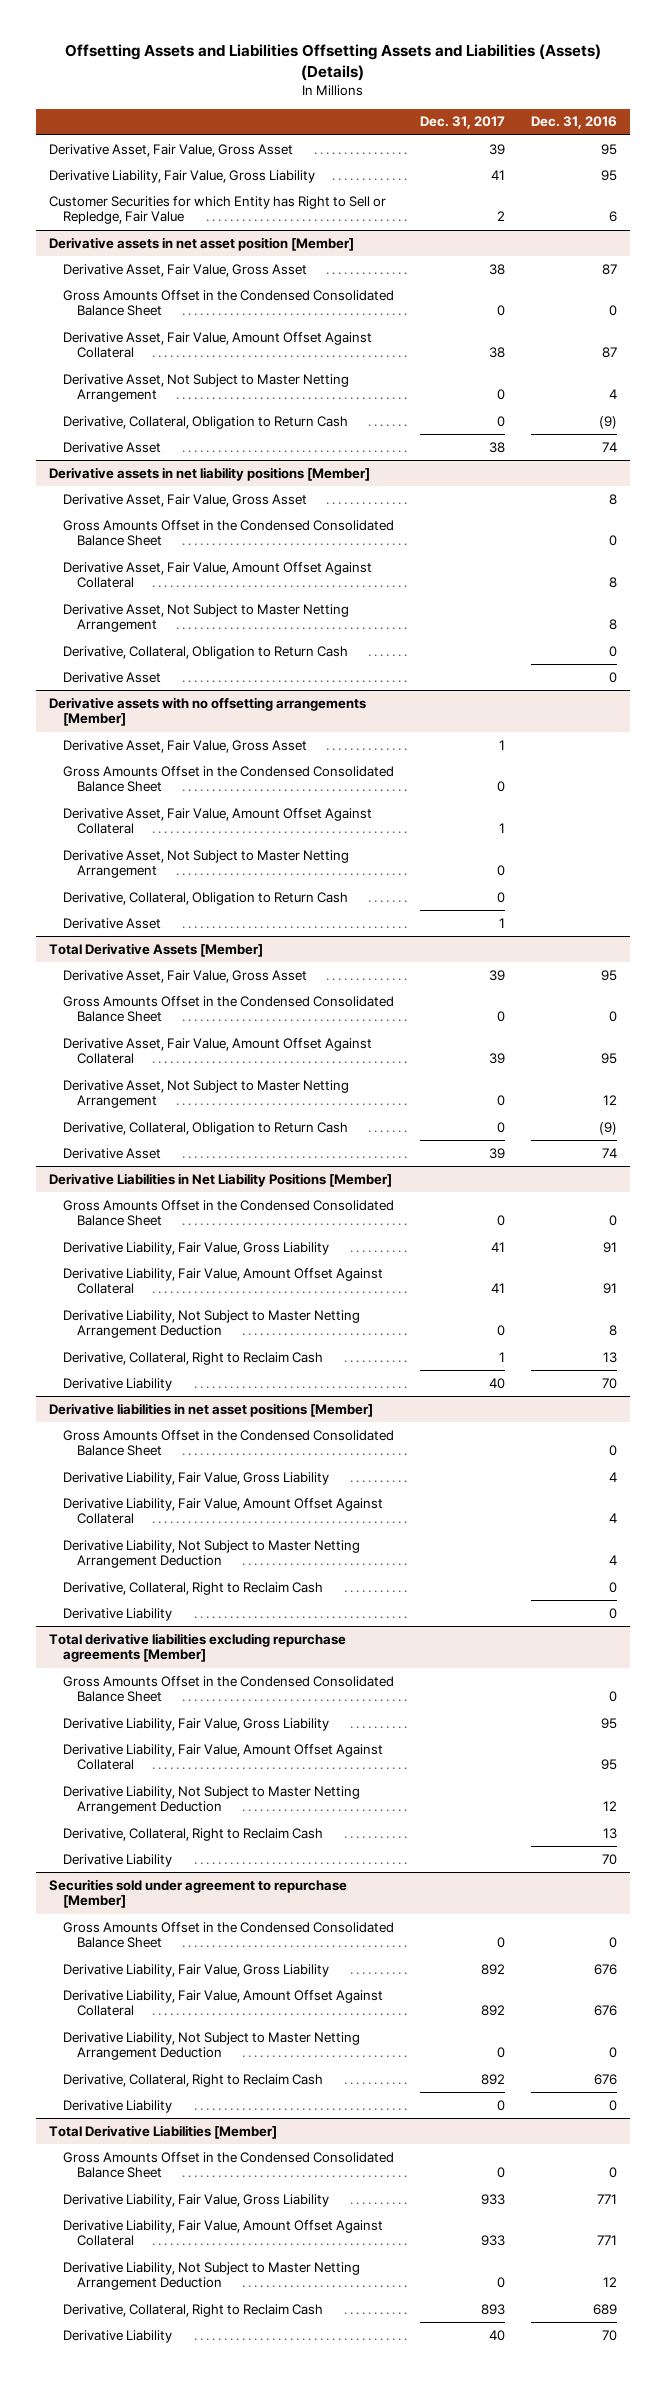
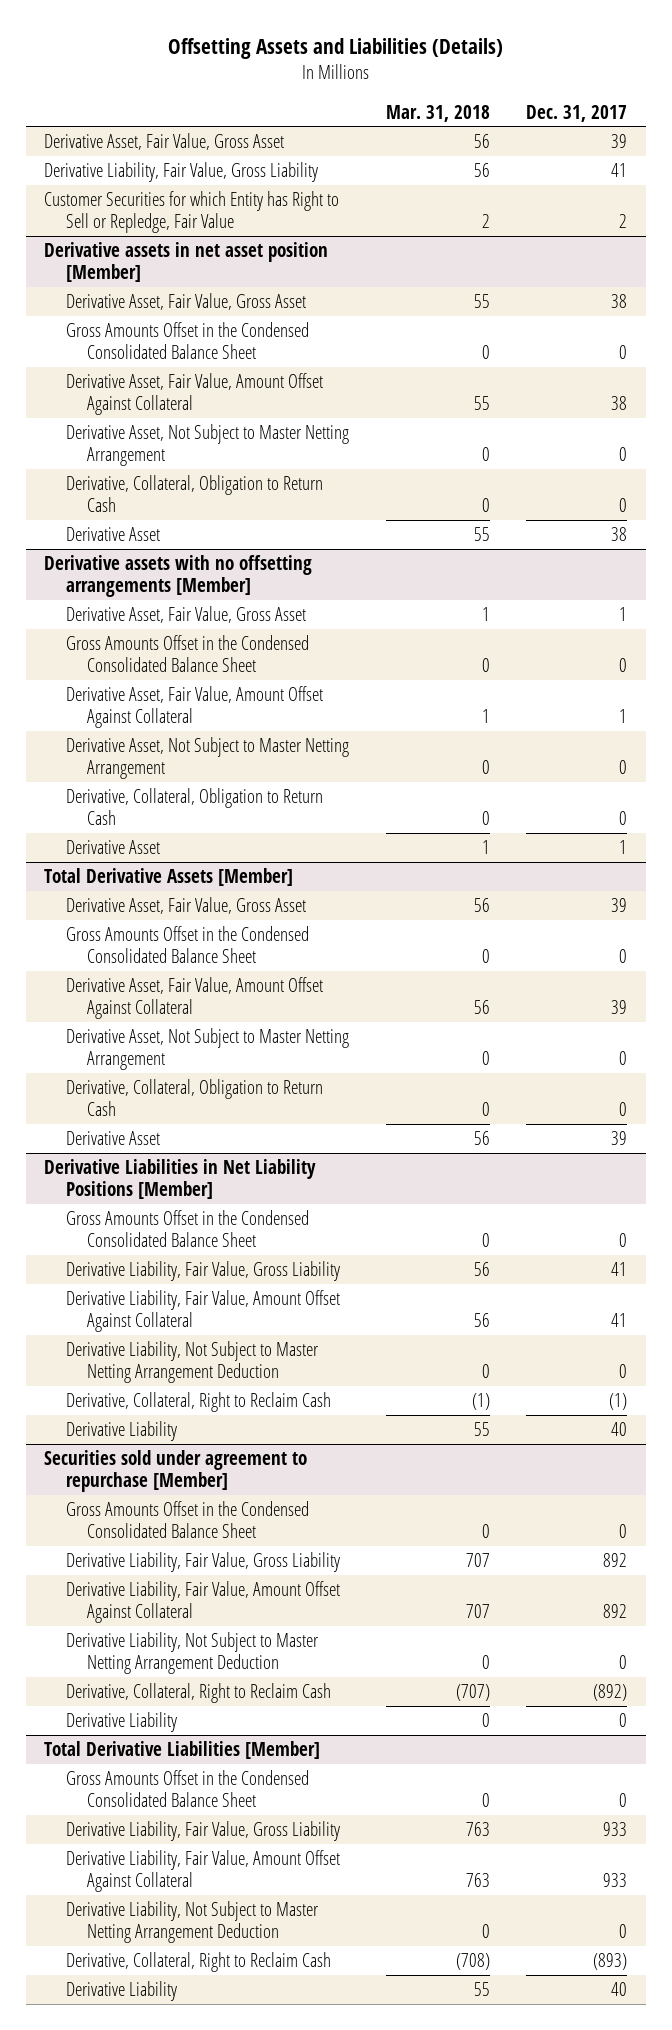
[64,44,601,82] Offsetting Assets and Liabilities Offsetting Assets and Liabilities (Assets) (Details) -> [167,38,503,60] Offsetting Assets and Liabilities (Details)
[530,116,617,130] Dec. 31, 2016 -> none
none -> [385,104,490,122] Mar. 31, 2018
[48,466,370,481] Derivative assets in net liability positions [Member] -> none
[62,493,307,507] Derivative Asset, Fair Value, Gross Asset -> none
[62,519,394,547] Gross Amounts Offset in the Condensed Consolidated Balance Sheet -> none
[62,561,372,589] Derivative Asset, Fair Value, Amount Offset Against Collateral -> none
[62,603,349,633] Derivative Asset, Not Subject to Master Netting Arrangement -> none
[62,645,348,659] Derivative, Collateral, Obligation to Return Cash -> none
[62,671,161,683] Derivative Asset -> none
[498,1351,505,1362] 1 -> [609,1392,628,1410] (1)
[48,1402,373,1417] Derivative liabilities in net asset positions [Member] -> none
[62,1429,394,1457] Gross Amounts Offset in the Condensed Consolidated Balance Sheet -> none
[62,1471,329,1485] Derivative Liability, Fair Value, Gross Liability -> none
[62,1497,383,1525] Derivative Liability, Fair Value, Amount Offset Against Collateral -> none
[62,1539,360,1569] Derivative Liability, Not Subject to Master Netting Arrangement Deduction -> none
[62,1581,323,1595] Derivative, Collateral, Right to Reclaim Cash -> none
[62,1607,172,1621] Derivative Liability -> none
[48,1632,346,1663] Total derivative liabilities excluding repurchase agreements [Member] -> none
[62,1675,394,1703] Gross Amounts Offset in the Condensed Consolidated Balance Sheet -> none
[62,1717,329,1731] Derivative Liability, Fair Value, Gross Liability -> none
[62,1743,383,1771] Derivative Liability, Fair Value, Amount Offset Against Collateral -> none
[62,1785,360,1815] Derivative Liability, Not Subject to Master Netting Arrangement Deduction -> none
[62,1827,323,1841] Derivative, Collateral, Right to Reclaim Cash -> none
[62,1853,172,1867] Derivative Liability -> none
[480,2073,505,2085] 892 -> [593,1683,628,1701] (892)
[480,2303,505,2315] 893 -> [593,1952,628,1970] (893)

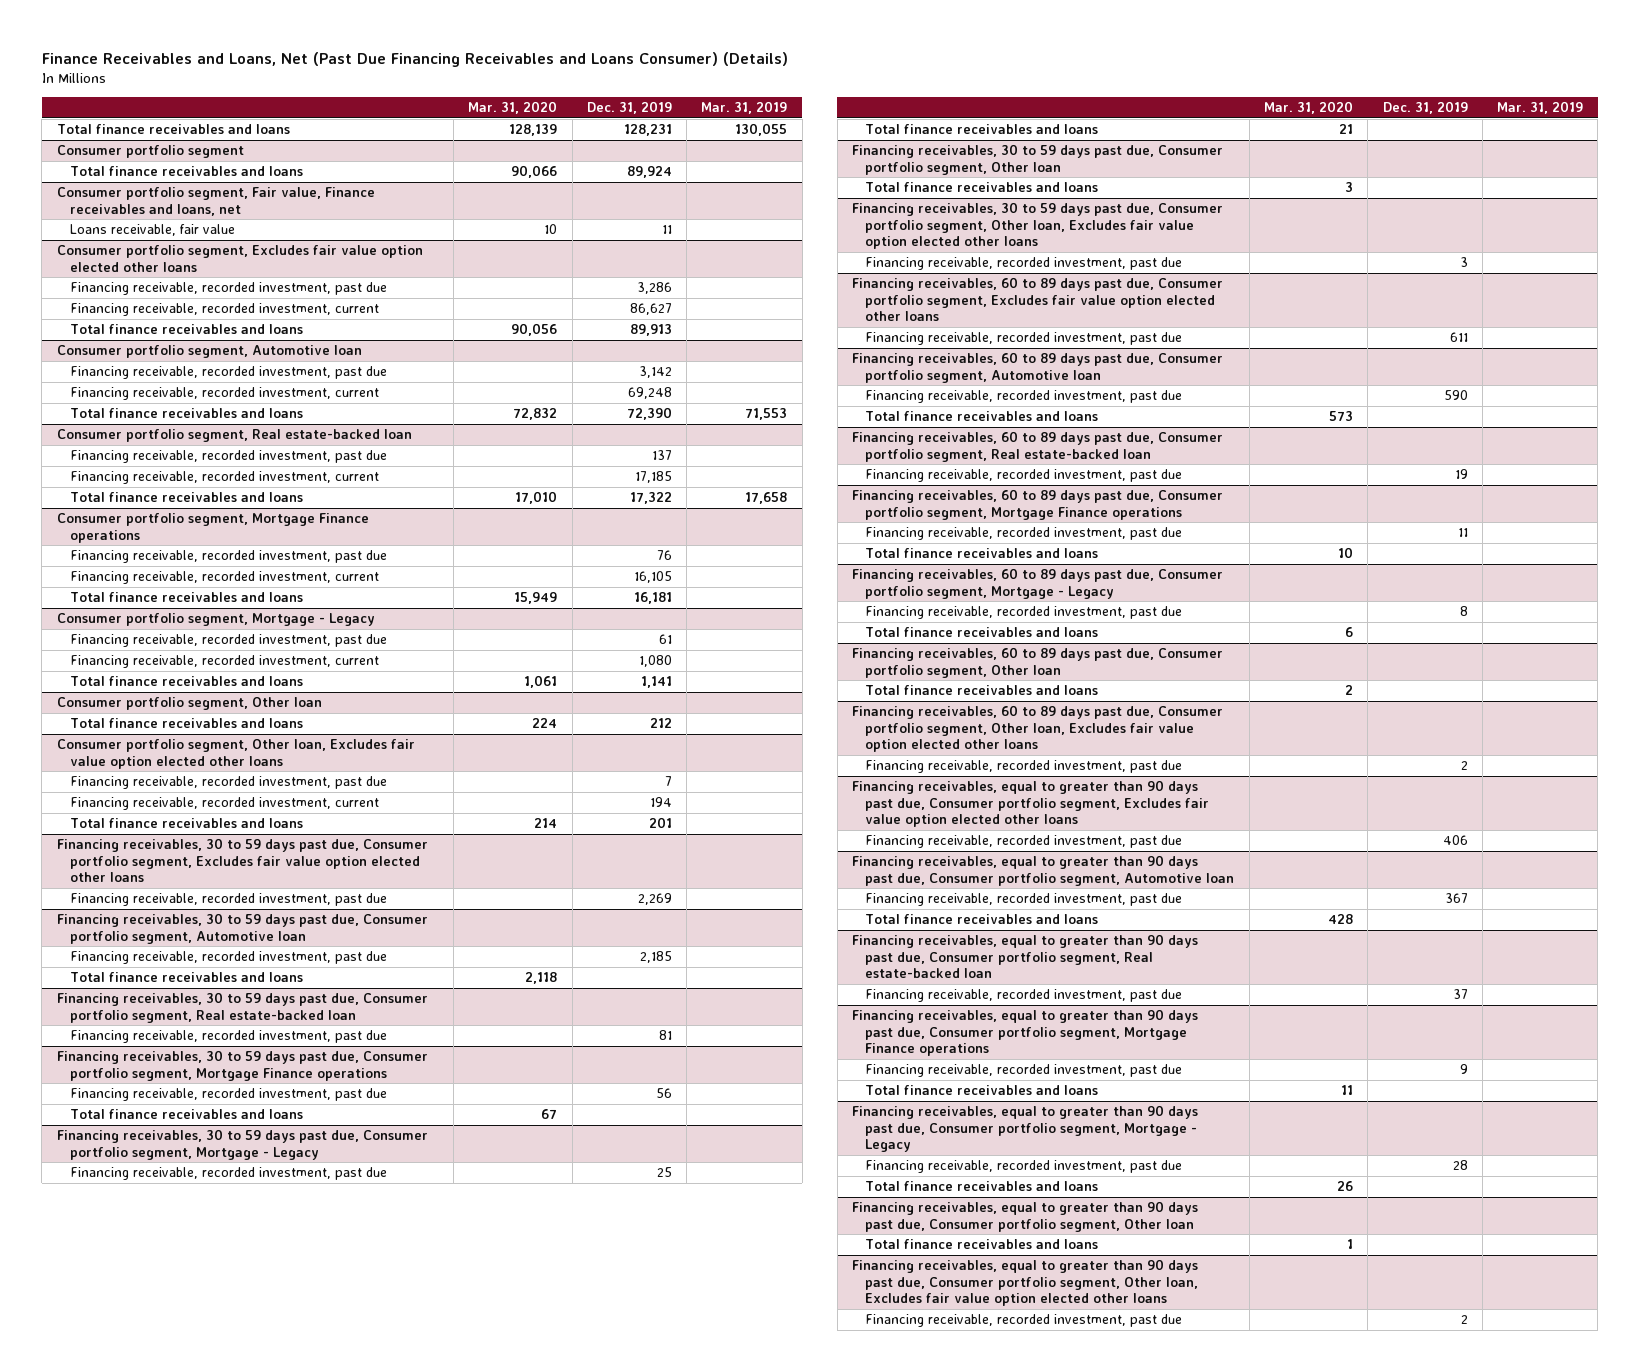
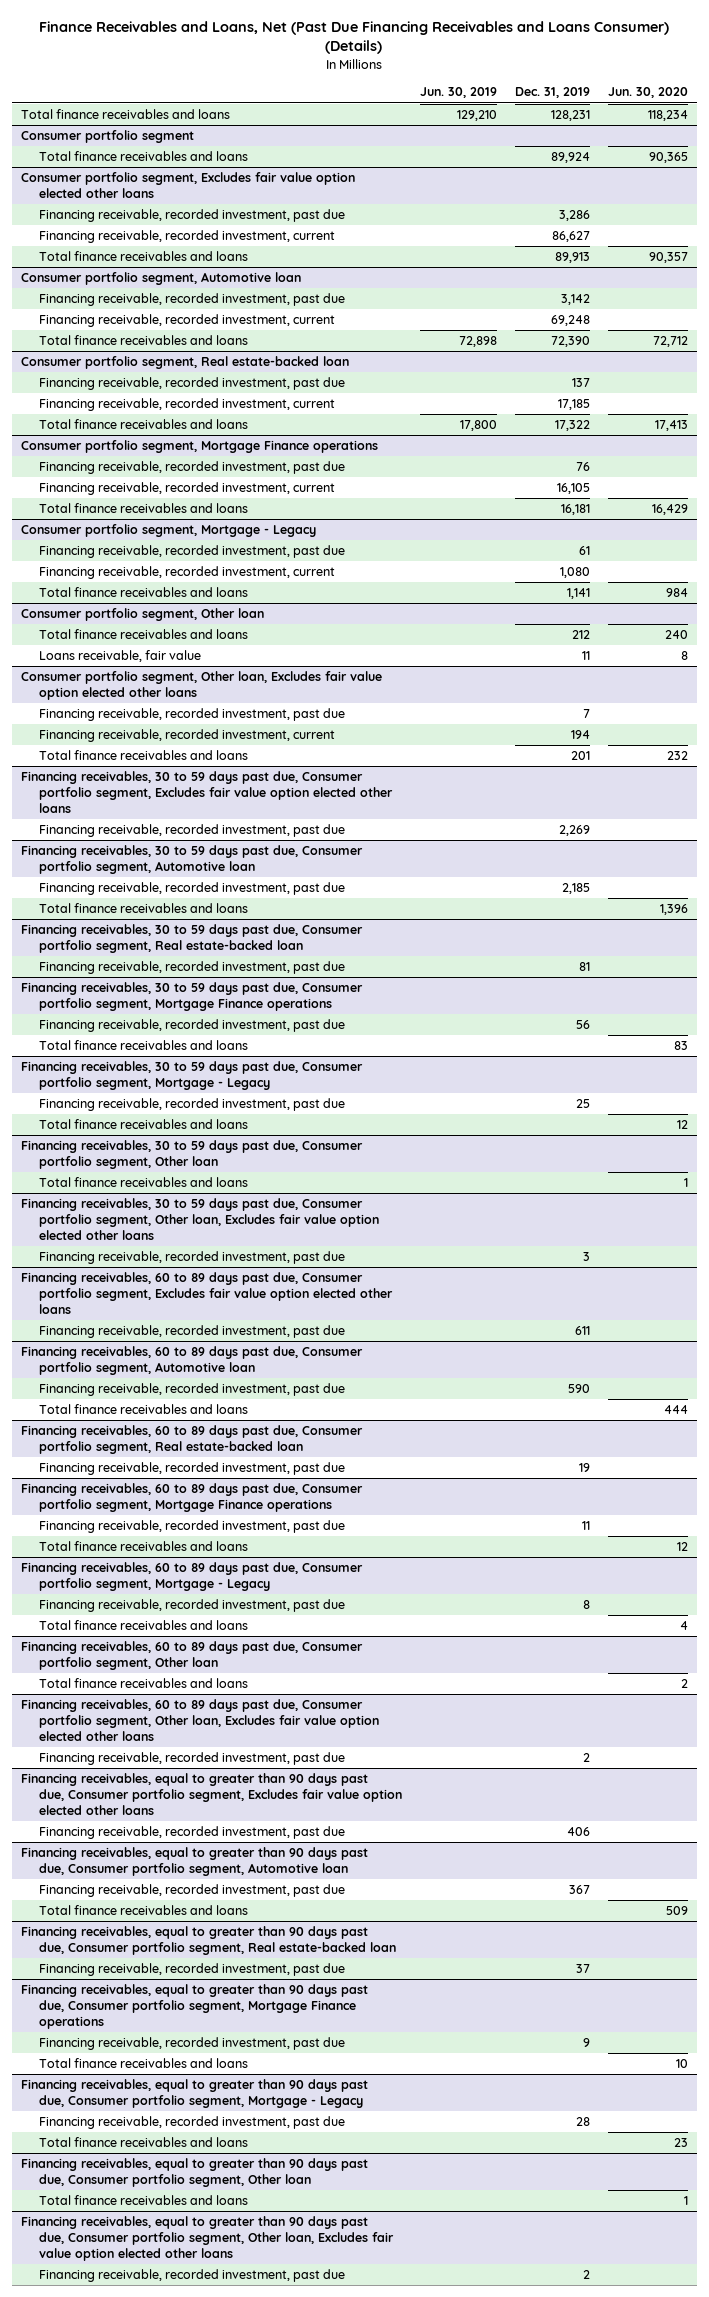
[468,101,558,115] Mar. 31, 2020 -> none
[701,101,788,115] Mar. 31, 2019 -> none
none -> [419,87,497,99] Jun. 30, 2019
none -> [607,87,688,99] Jun. 30, 2020
[56,187,375,216] Consumer portfolio segment, Fair value, Finance receivables and loans, net -> none
[69,224,235,237] Loans receivable, fair value -> none
none -> [38,650,201,663] Loans receivable, fair value

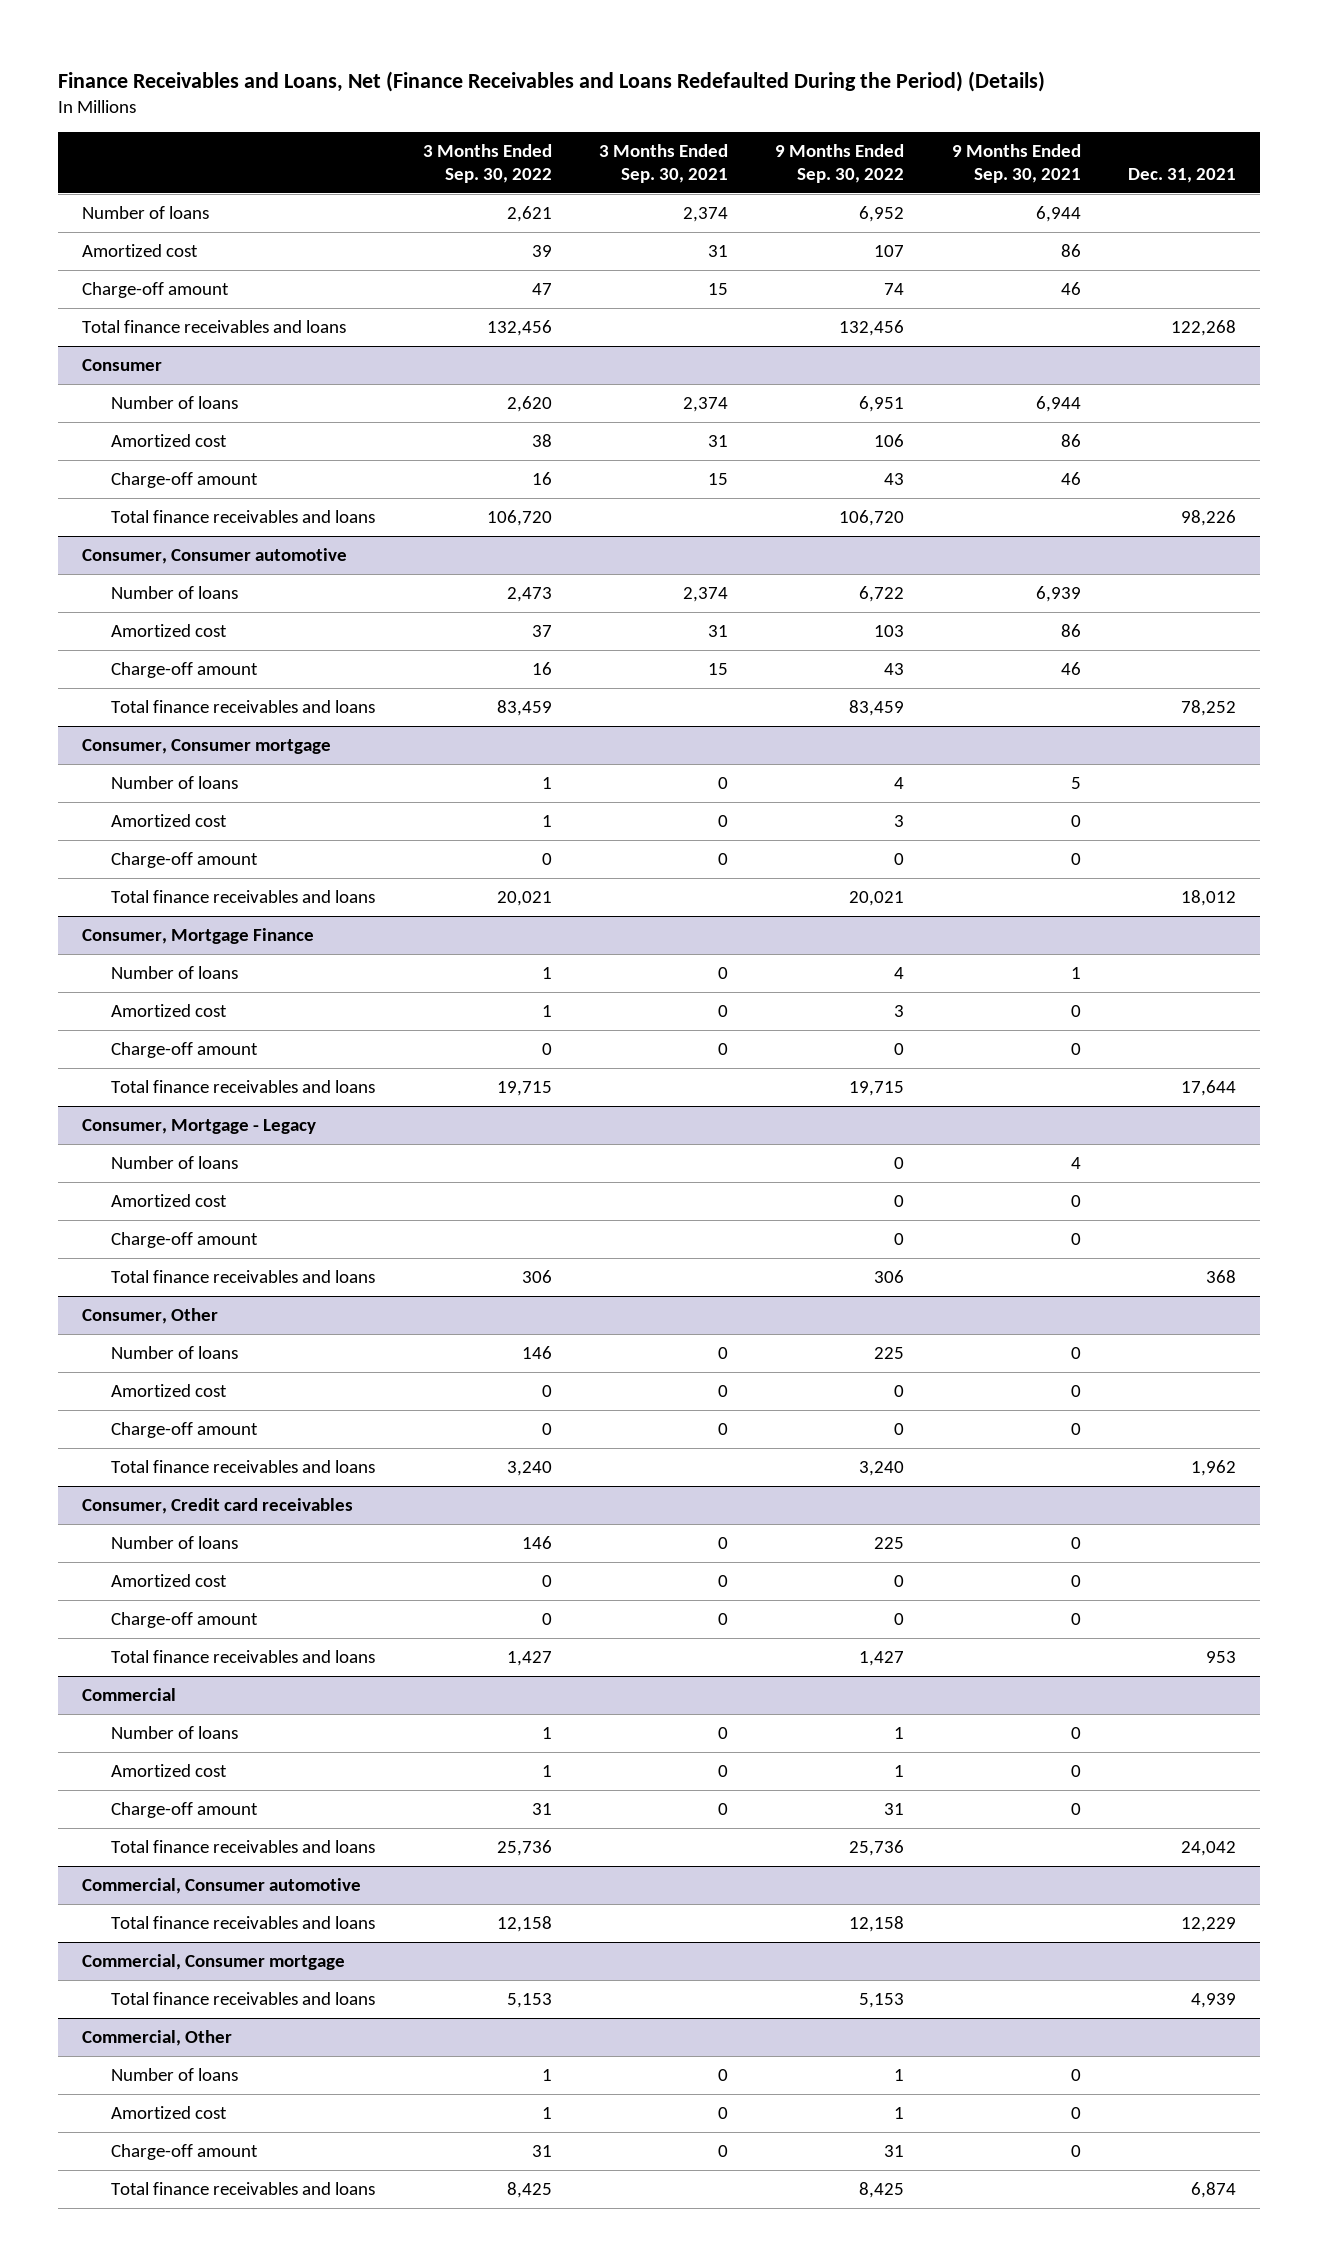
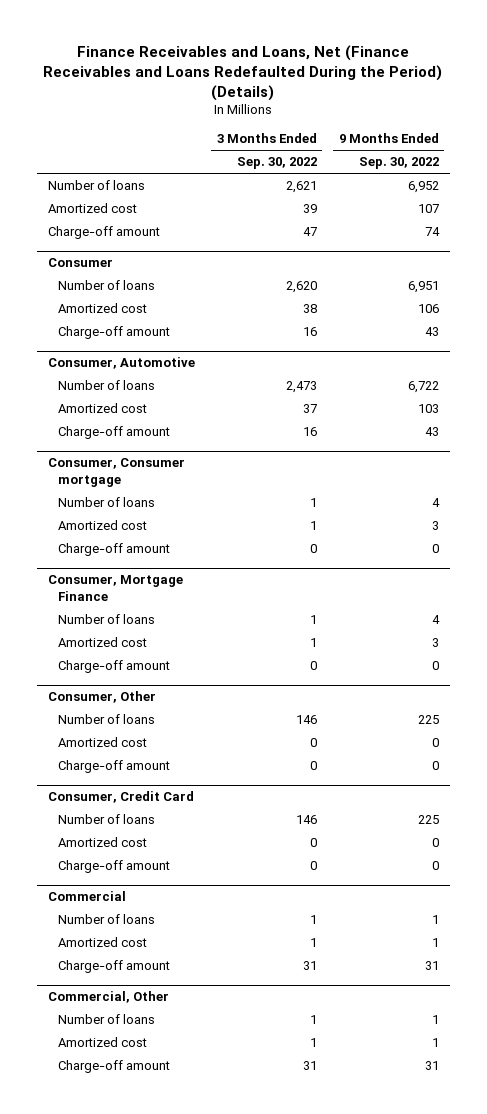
[599,144,729,184] 3 Months Ended Sep. 30, 2021 -> none
[951,144,1081,184] 9 Months Ended Sep. 30, 2021 -> none
[1128,168,1237,184] Dec. 31, 2021 -> none
[81,319,346,333] Total finance receivables and loans -> none
[111,509,376,523] Total finance receivables and loans -> none
[81,547,347,564] Consumer, Consumer automotive -> [48,357,196,370] Consumer, Automotive
[111,699,376,713] Total finance receivables and loans -> none
[111,889,376,903] Total finance receivables and loans -> none
[111,1079,376,1093] Total finance receivables and loans -> none
[81,1118,316,1134] Consumer, Mortgage - Legacy -> none
[111,1155,239,1169] Number of loans -> none
[111,1193,228,1207] Amortized cost -> none
[111,1231,259,1248] Charge-off amount -> none
[111,1269,376,1283] Total finance receivables and loans -> none
[111,1459,376,1473] Total finance receivables and loans -> none
[81,1497,353,1514] Consumer, Credit card receivables -> [48,791,195,804] Consumer, Credit Card
[111,1649,376,1663] Total finance receivables and loans -> none
[111,1839,376,1853] Total finance receivables and loans -> none
[81,1877,361,1894] Commercial, Consumer automotive -> none
[111,1915,376,1929] Total finance receivables and loans -> none
[81,1953,345,1970] Commercial, Consumer mortgage -> none
[111,1991,376,2005] Total finance receivables and loans -> none
[111,2181,376,2195] Total finance receivables and loans -> none

